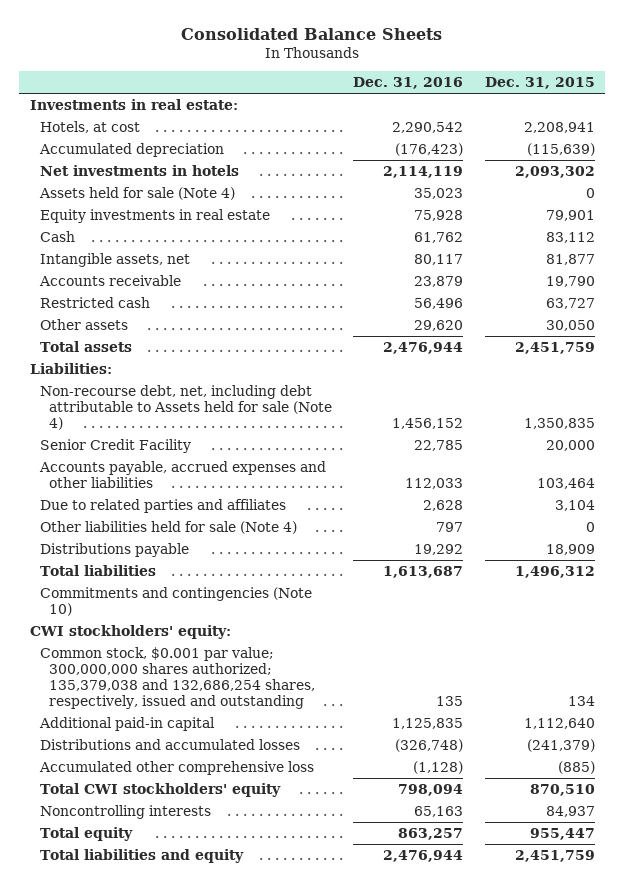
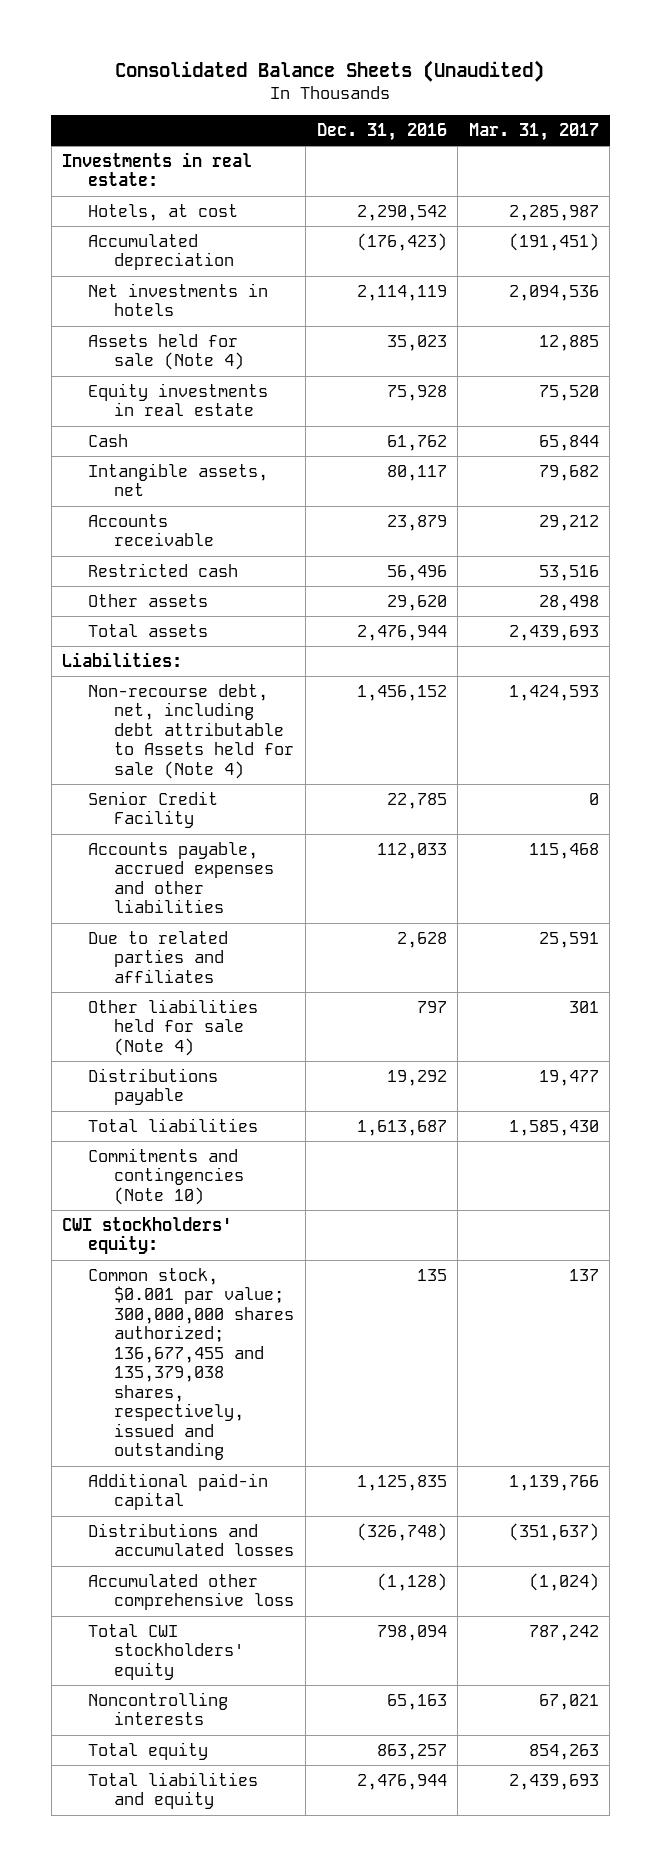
[181,27,443,40] Consolidated Balance Sheets -> [115,59,545,82] Consolidated Balance Sheets (Unaudited)
[484,76,595,89] Dec. 31, 2015 -> none
none -> [468,122,599,141] Mar. 31, 2017
[39,646,316,709] Common stock, $0.001 par value; 300,000,000 shares authorized; 135,379,038 and 132,686,254 shares, respectively, issued and outstanding -> [88,1267,295,1461] Common stock, $0.001 par value; 300,000,000 shares authorized; 136,677,455 and 135,379,038 shares, respectively, issued and outstanding

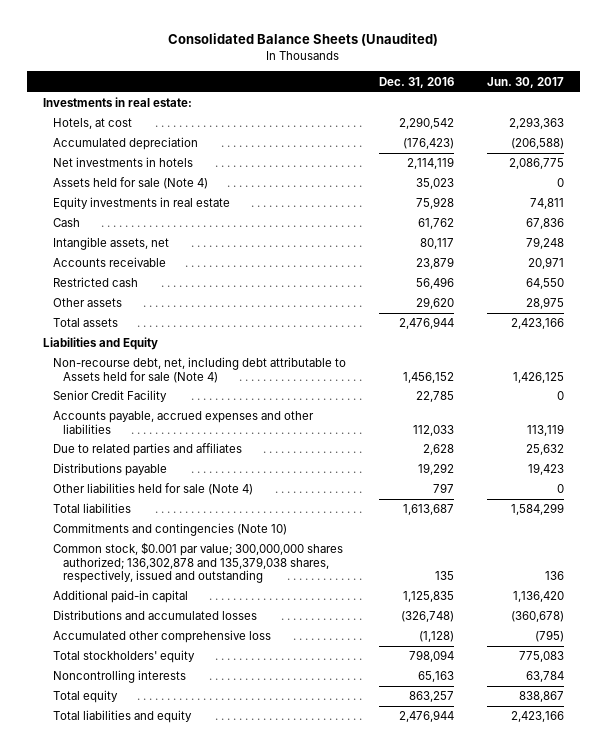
[468,122,599,141] Mar. 31, 2017 -> none
none -> [486,76,564,88] Jun. 30, 2017
[62,651,183,667] Liabilities: -> none
none -> [42,337,158,351] Liabilities and Equity
[88,998,259,1056] Other liabilities held for sale (Note 4) -> [53,483,254,496] Other liabilities held for sale (Note 4)
[62,1216,233,1255] CWI stockholders' equity: -> none
[88,1267,295,1461] Common stock, $0.001 par value; 300,000,000 shares authorized; 136,677,455 and 135,379,038 shares, respectively, issued and outstanding -> [53,542,344,583] Common stock, $0.001 par value; 300,000,000 shares authorized; 136,302,878 and 135,379,038 shares, respectively, issued and outstanding
[88,1623,245,1680] Total CWI stockholders' equity -> [53,650,196,664] Total stockholders' equity

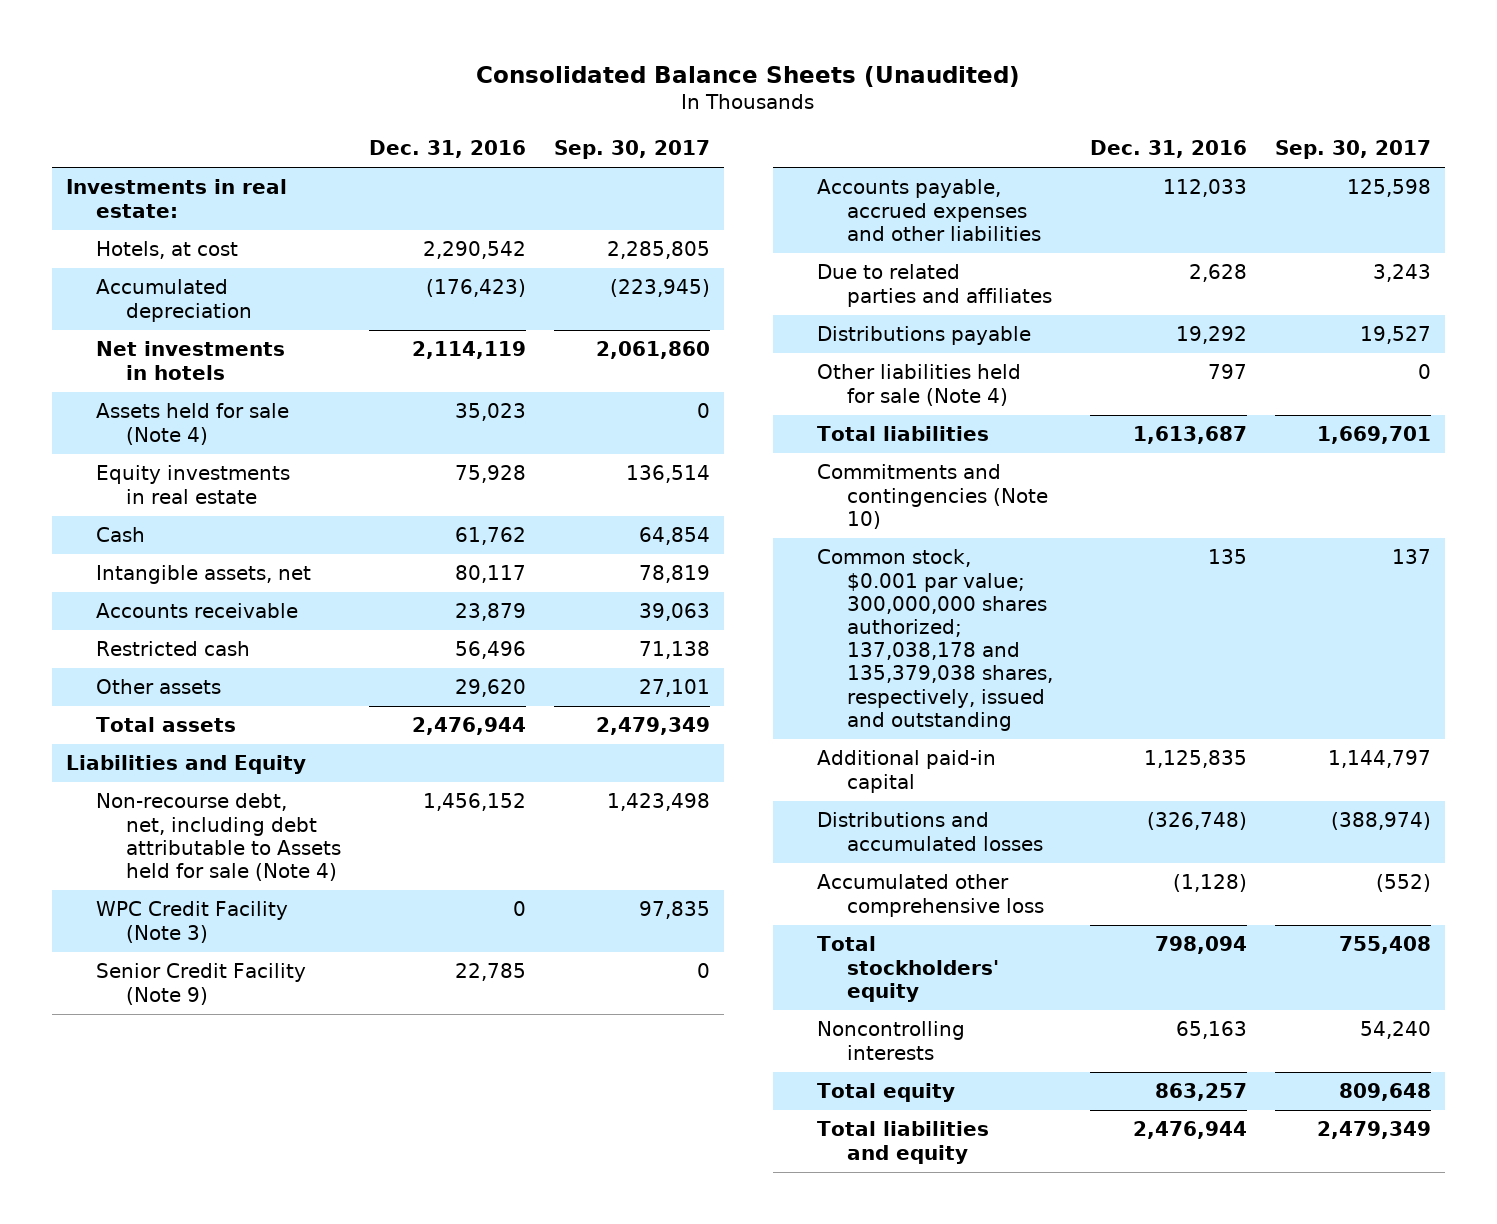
[486,76,564,88] Jun. 30, 2017 -> none
none -> [553,140,710,160] Sep. 30, 2017
none -> [96,901,289,943] WPC Credit Facility (Note 3)
[53,390,168,403] Senior Credit Facility -> [96,963,307,1005] Senior Credit Facility (Note 9)
[53,542,344,583] Common stock, $0.001 par value; 300,000,000 shares authorized; 136,302,878 and 135,379,038 shares, respectively, issued and outstanding -> [817,549,1054,731] Common stock, $0.001 par value; 300,000,000 shares authorized; 137,038,178 and 135,379,038 shares, respectively, issued and outstanding

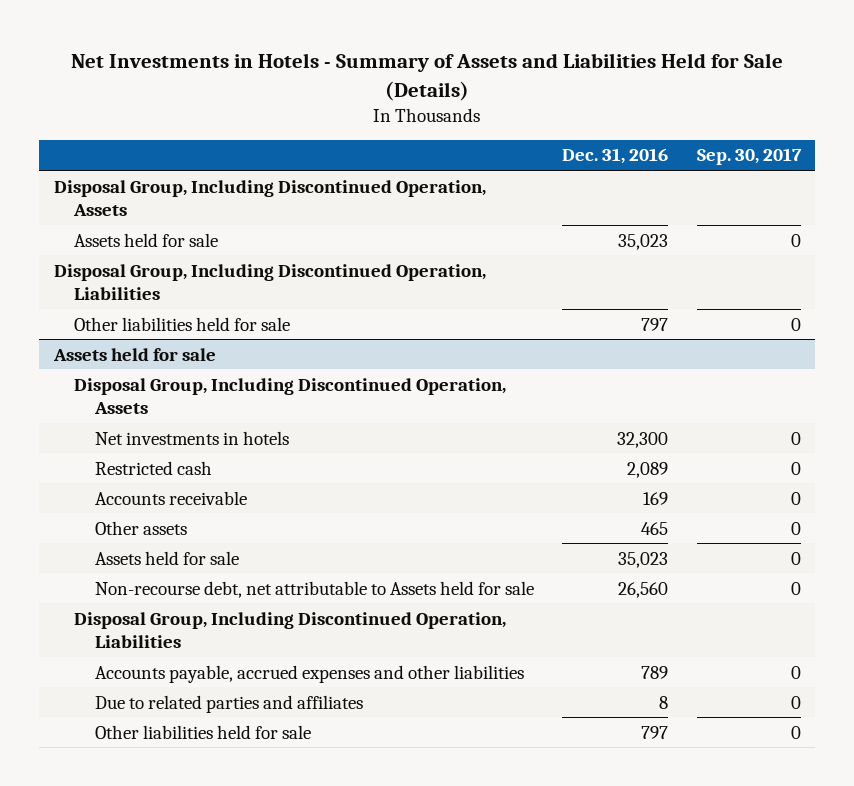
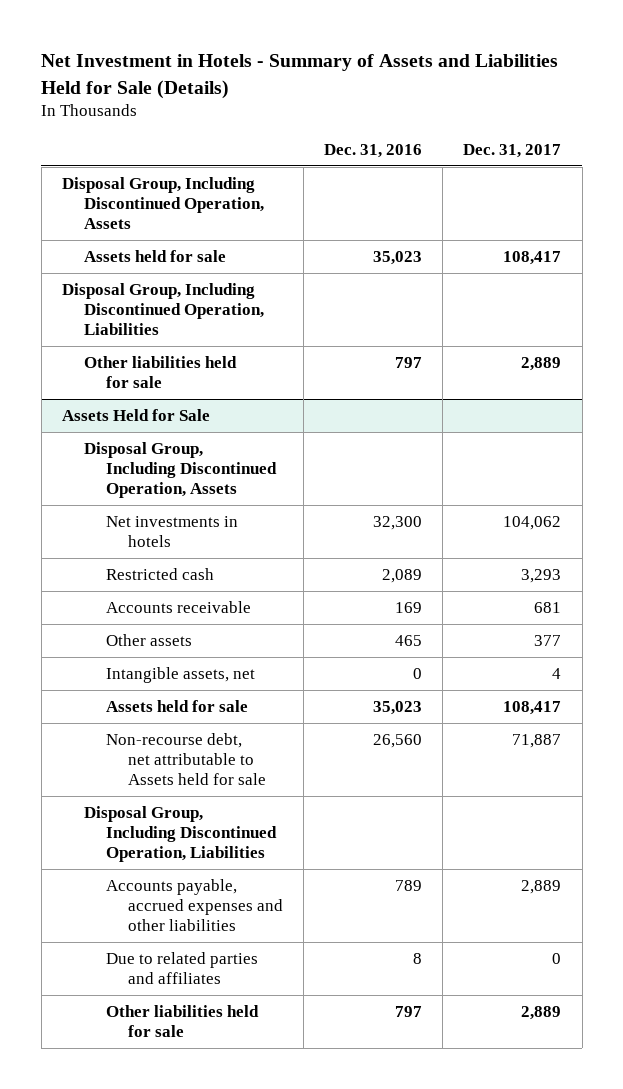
[71,52,784,101] Net Investments in Hotels - Summary of Assets and Liabilities Held for Sale (Details) -> [41,54,559,99] Net Investment in Hotels - Summary of Assets and Liabilities Held for Sale (Details)
[696,148,802,166] Sep. 30, 2017 -> none
none -> [463,143,562,158] Dec. 31, 2017
[52,347,216,361] Assets held for sale -> [61,408,210,421] Assets Held for Sale
none -> [105,666,255,683] Intangible assets, net

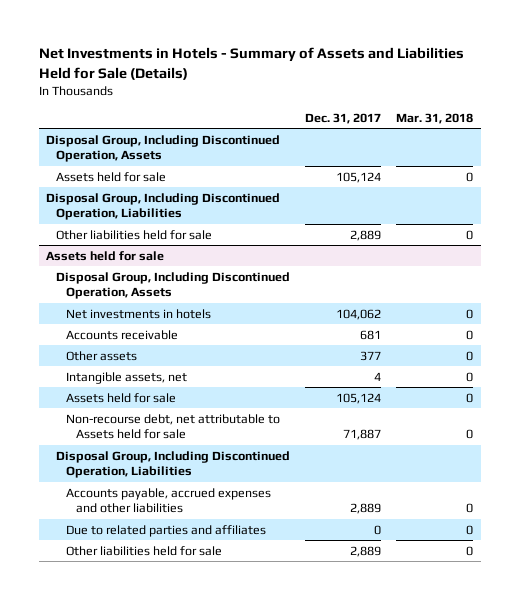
[41,54,559,99] Net Investment in Hotels - Summary of Assets and Liabilities Held for Sale (Details) -> [38,47,464,80] Net Investments in Hotels - Summary of Assets and Liabilities Held for Sale (Details)
[324,143,423,158] Dec. 31, 2016 -> none
none -> [396,112,474,124] Mar. 31, 2018
[503,250,562,265] 108,417 -> [336,171,382,183] 105,124
[61,408,210,421] Assets Held for Sale -> [46,250,165,261] Assets held for sale
[105,567,214,580] Restricted cash -> none
[503,700,562,715] 108,417 -> [336,392,382,404] 105,124

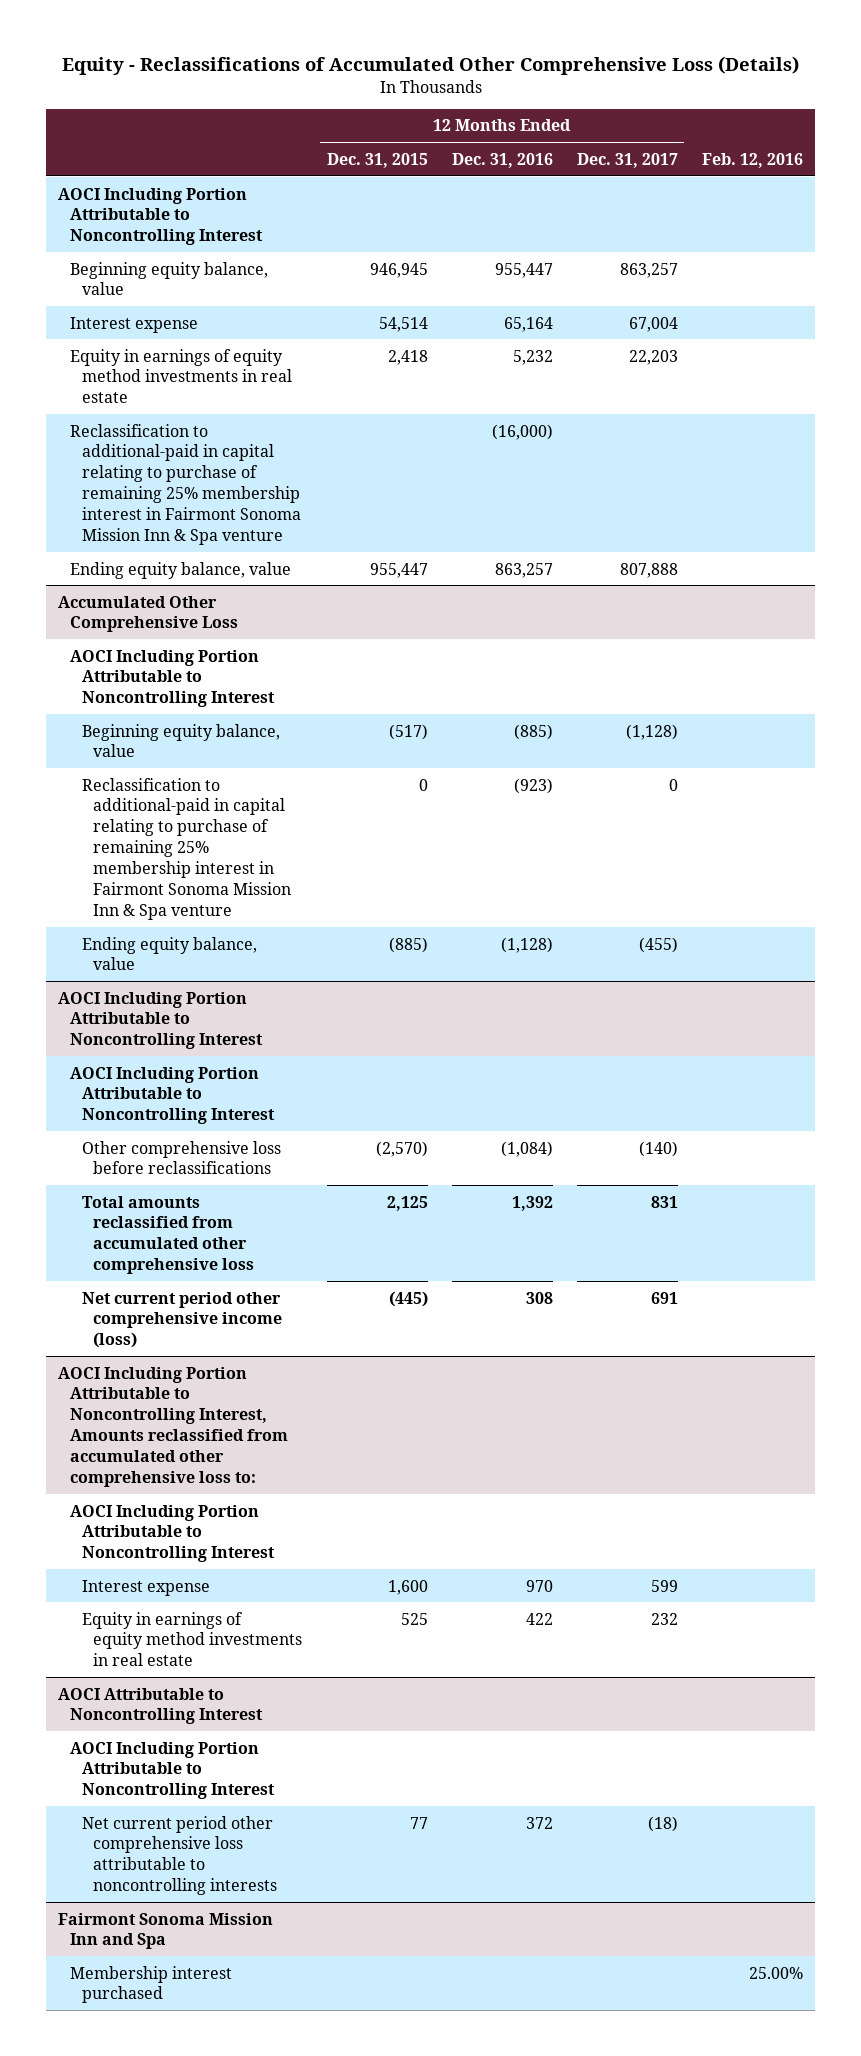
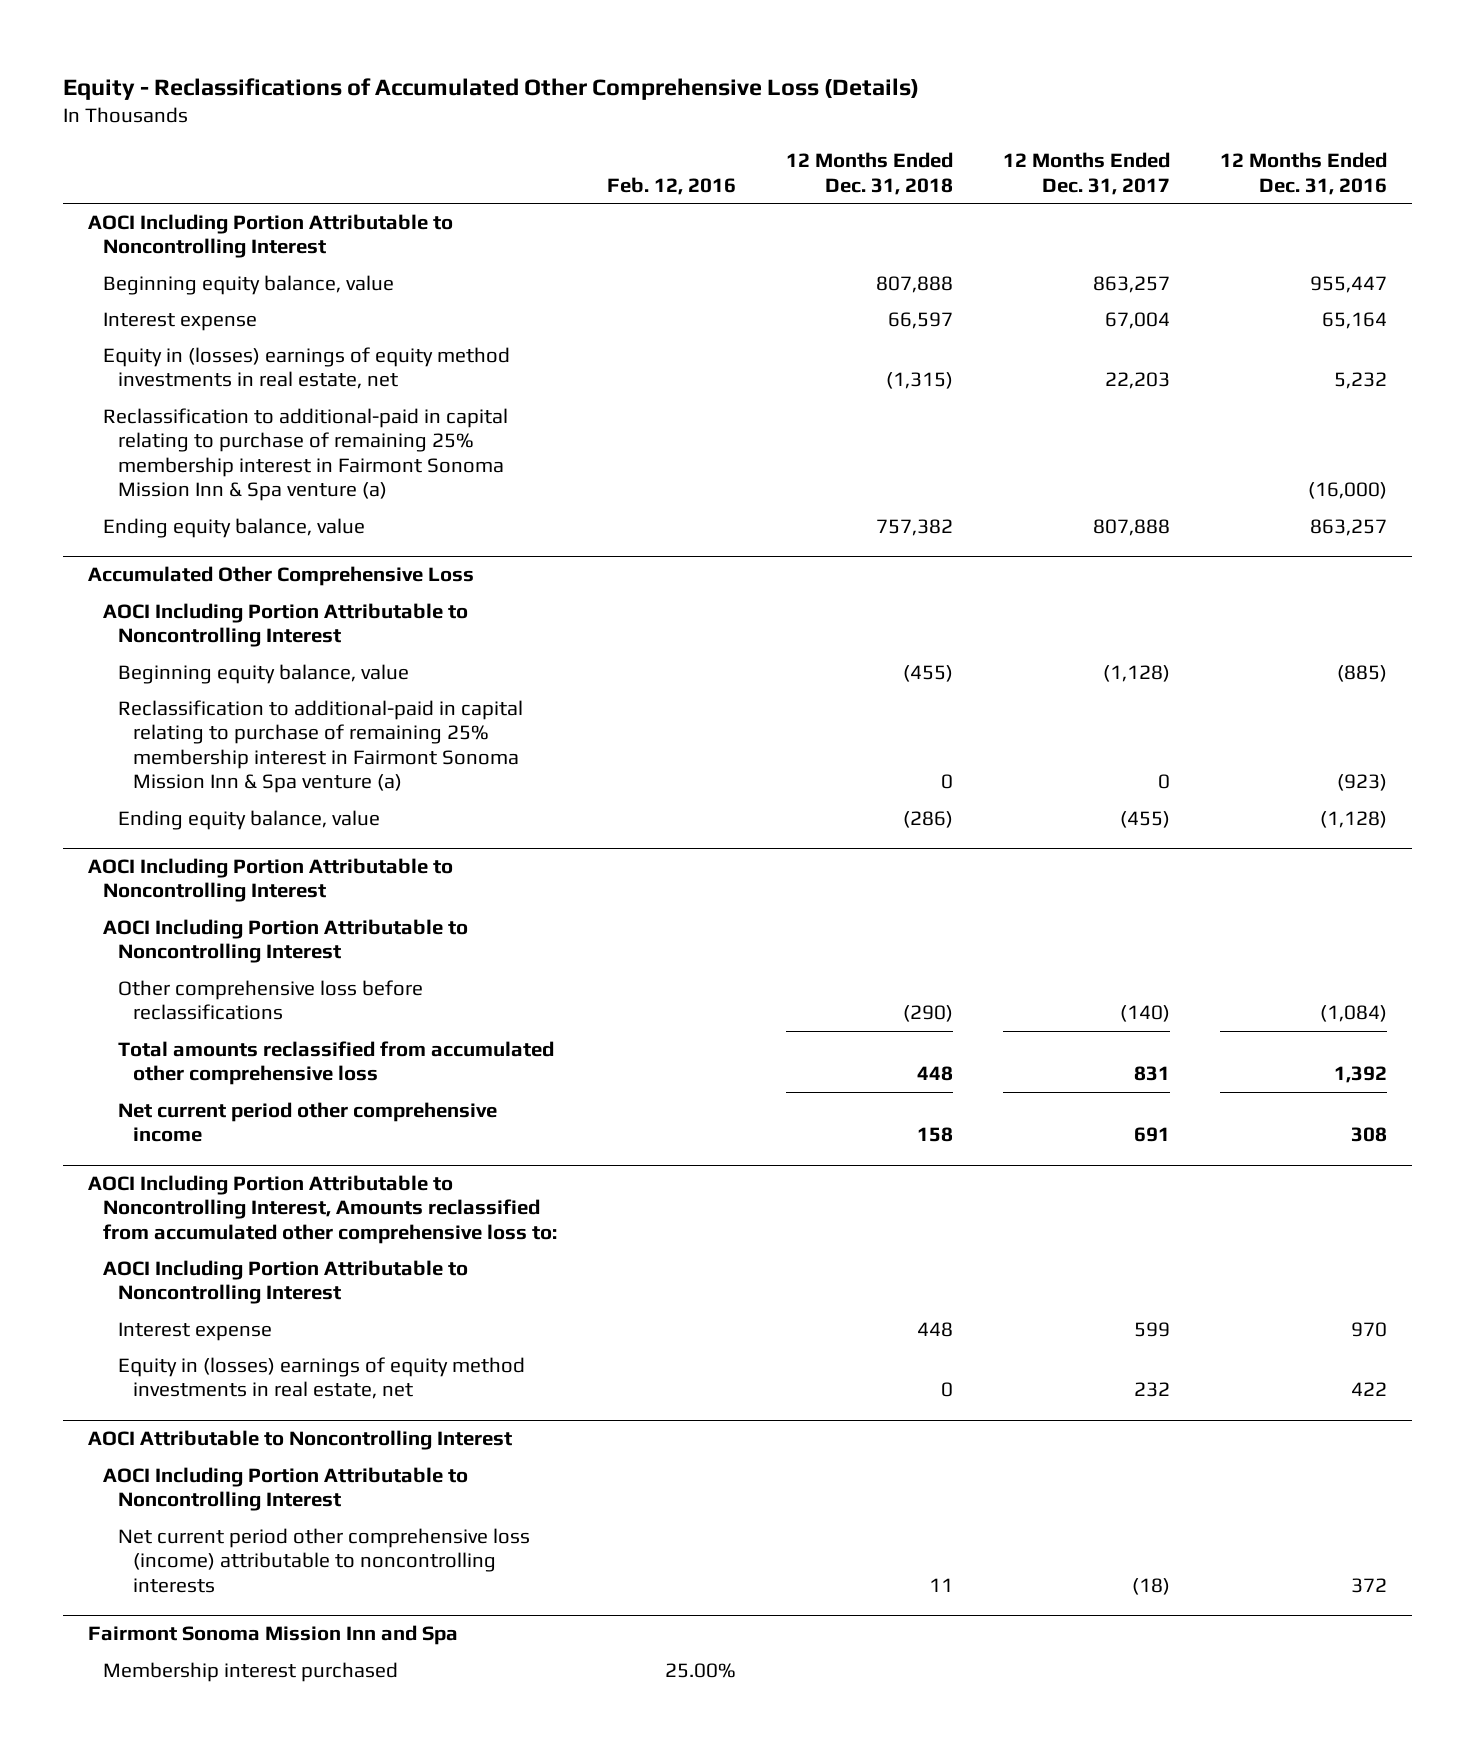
[326,152,428,168] Dec. 31, 2015 -> none
none -> [786,152,954,195] 12 Months Ended Dec. 31, 2018
[69,348,292,404] Equity in earnings of equity method investments in real estate -> [103,346,511,390] Equity in (losses) earnings of equity method investments in real estate, net
[69,423,301,545] Reclassification to additional-paid in capital relating to purchase of remaining 25% membership interest in Fairmont Sonoma Mission Inn & Spa venture -> [103,407,509,501] Reclassification to additional-paid in capital relating to purchase of remaining 25% membership interest in Fairmont Sonoma Mission Inn & Spa venture (a)
[81,777,292,920] Reclassification to additional-paid in capital relating to purchase of remaining 25% membership interest in Fairmont Sonoma Mission Inn & Spa venture -> [117,699,523,793] Reclassification to additional-paid in capital relating to purchase of remaining 25% membership interest in Fairmont Sonoma Mission Inn & Spa venture (a)
[81,1291,283,1349] Net current period other comprehensive income (loss) -> [117,1101,497,1143] Net current period other comprehensive income
[81,1611,303,1667] Equity in earnings of equity method investments in real estate -> [117,1356,525,1400] Equity in (losses) earnings of equity method investments in real estate, net
[81,1815,278,1896] Net current period other comprehensive loss attributable to noncontrolling interests -> [117,1527,530,1593] Net current period other comprehensive loss (income) attributable to noncontrolling interests

